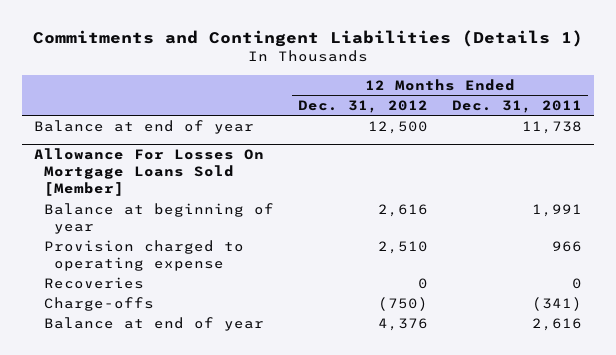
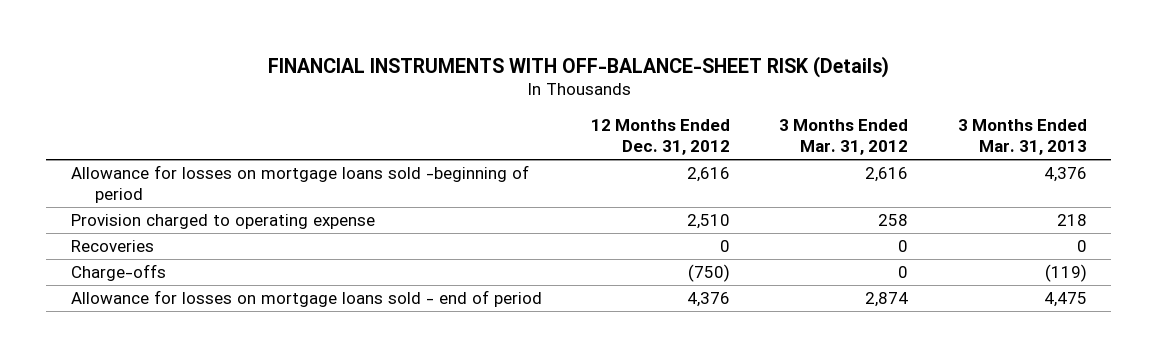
[33,30,584,48] Commitments and Contingent Liabilities (Details 1) -> [267,55,889,78] FINANCIAL INSTRUMENTS WITH OFF-BALANCE-SHEET RISK (Details)
[451,99,582,113] Dec. 31, 2011 -> none
none -> [779,119,909,156] 3 Months Ended Mar. 31, 2012
none -> [957,119,1087,156] 3 Months Ended Mar. 31, 2013
[34,119,255,134] Balance at end of year -> none
[34,148,265,197] Allowance For Losses On Mortgage Loans Sold [Member] -> none
[44,202,275,234] Balance at beginning of year -> [70,164,529,203] Allowance for losses on mortgage loans sold -beginning of period
[44,316,265,331] Balance at end of year -> [70,289,542,307] Allowance for losses on mortgage loans sold - end of period

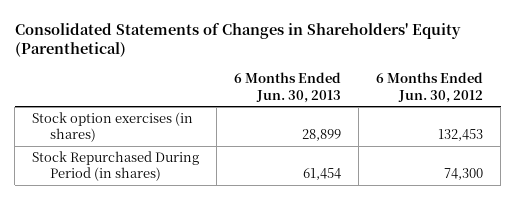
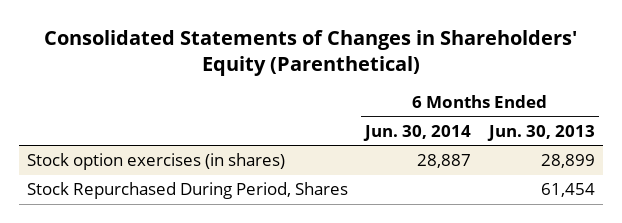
[376,72,484,103] 6 Months Ended Jun. 30, 2012 -> none
none -> [363,124,472,141] Jun. 30, 2014
[32,151,200,182] Stock Repurchased During Period (in shares) -> [27,182,349,200] Stock Repurchased During Period, Shares

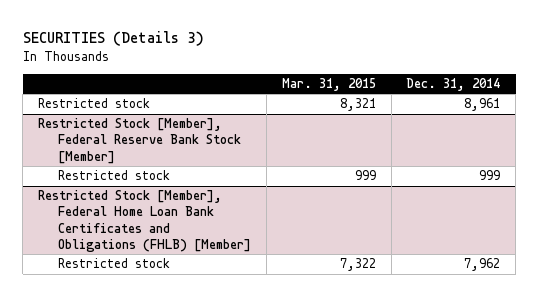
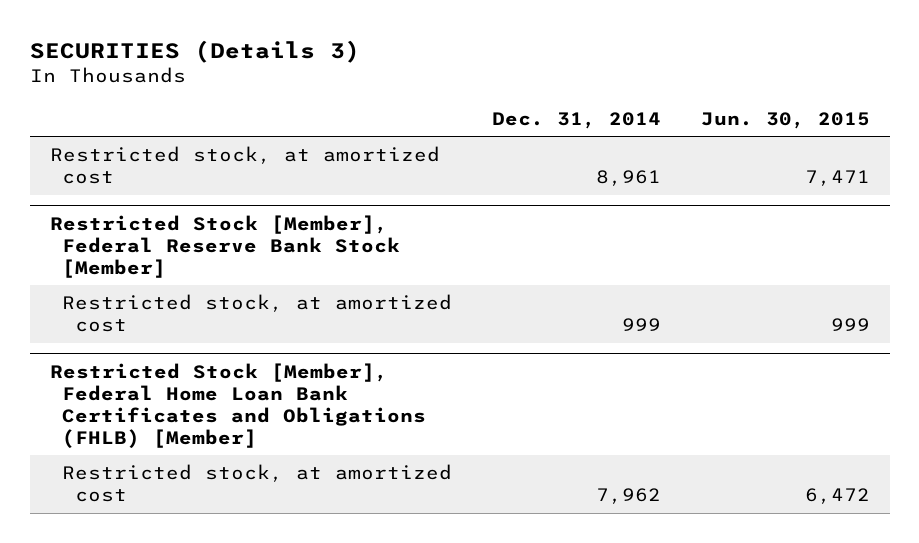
[281,77,376,91] Mar. 31, 2015 -> none
none -> [700,111,870,129] Jun. 30, 2015
[38,98,151,109] Restricted stock -> [49,146,440,185] Restricted stock, at amortized cost
[58,170,171,181] Restricted stock -> [62,294,453,333] Restricted stock, at amortized cost
[58,258,171,269] Restricted stock -> [62,464,453,503] Restricted stock, at amortized cost

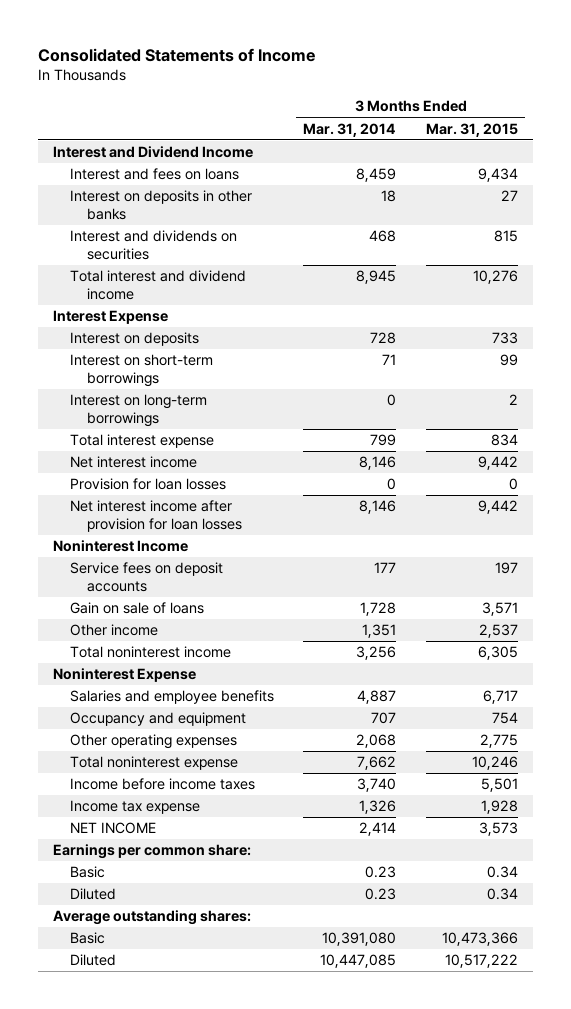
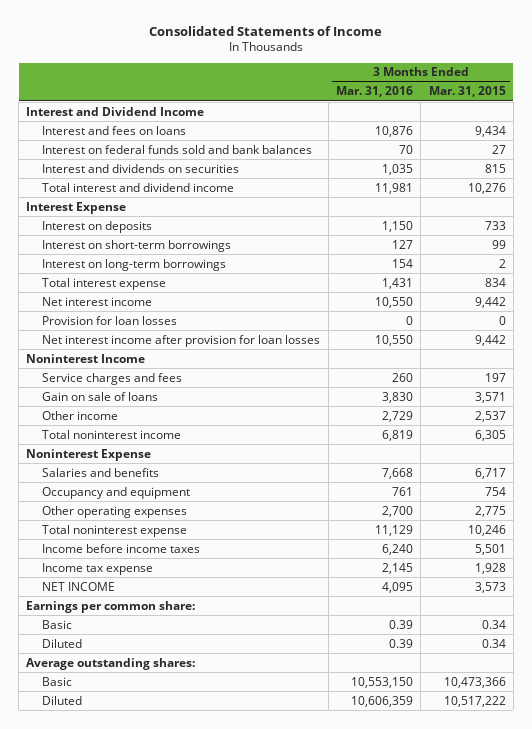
[303,122,397,137] Mar. 31, 2014 -> none
none -> [336,86,414,98] Mar. 31, 2016
[69,190,252,220] Interest on deposits in other banks -> [42,144,313,154] Interest on federal funds sold and bank balances
[69,562,223,592] Service fees on deposit accounts -> [42,372,183,385] Service charges and fees
[69,690,274,705] Salaries and employee benefits -> [42,467,160,477] Salaries and benefits

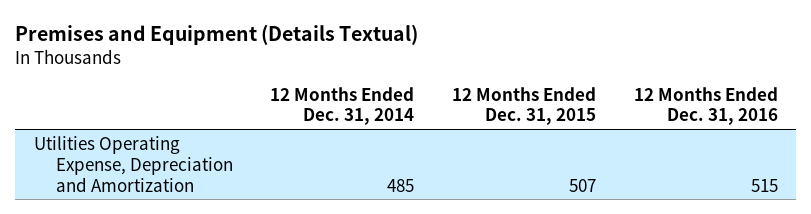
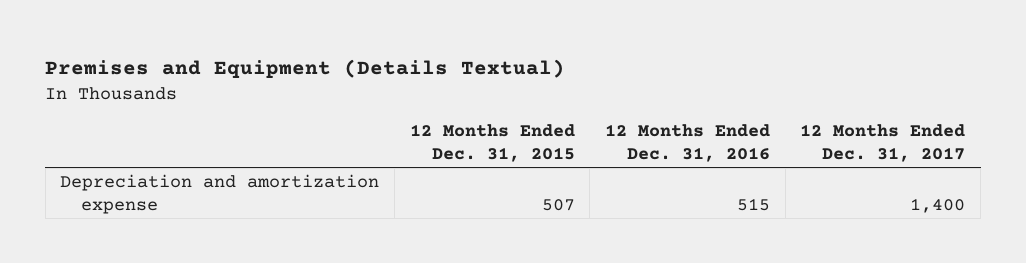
[270,86,415,126] 12 Months Ended Dec. 31, 2014 -> none
none -> [800,124,966,163] 12 Months Ended Dec. 31, 2017
[33,136,233,192] Utilities Operating Expense, Depreciation and Amortization -> [60,174,380,214] Depreciation and amortization expense

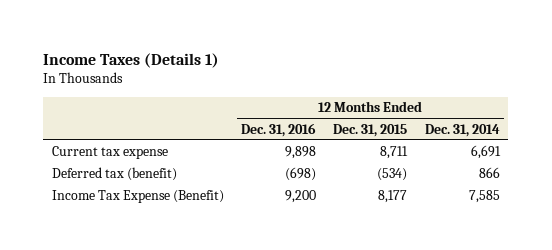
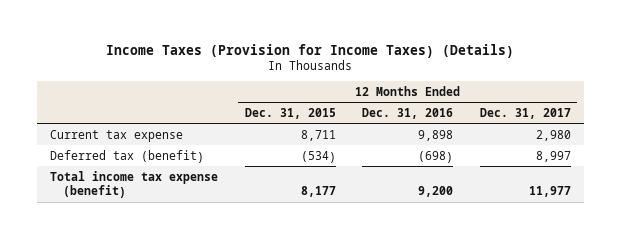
[43,52,220,68] Income Taxes (Details 1) -> [106,43,515,58] Income Taxes (Provision for Income Taxes) (Details)
[424,123,500,137] Dec. 31, 2014 -> none
none -> [479,108,571,120] Dec. 31, 2017
[52,190,225,204] Income Tax Expense (Benefit) -> [50,170,219,199] Total income tax expense (benefit)

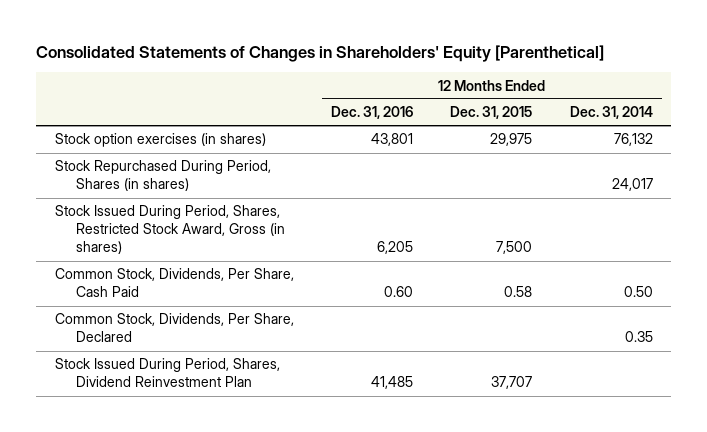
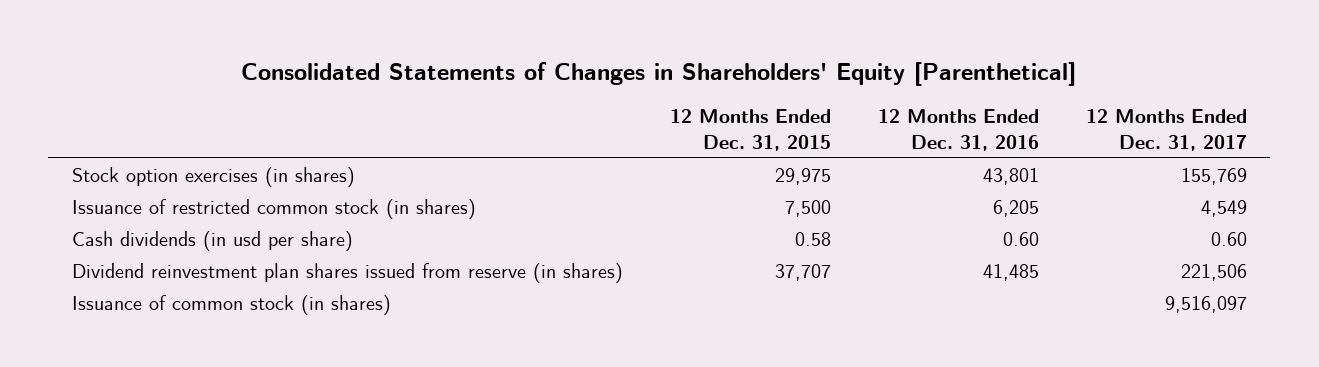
[569,106,653,120] Dec. 31, 2014 -> none
none -> [1085,109,1247,151] 12 Months Ended Dec. 31, 2017
[54,160,271,192] Stock Repurchased During Period, Shares (in shares) -> none
[54,313,294,343] Common Stock, Dividends, Per Share, Declared -> none
[54,205,285,255] Stock Issued During Period, Shares, Restricted Stock Award, Gross (in shares) -> [71,199,476,220] Issuance of restricted common stock (in shares)
[54,268,294,298] Common Stock, Dividends, Per Share, Cash Paid -> [71,231,353,252] Cash dividends (in usd per share)
[54,358,280,388] Stock Issued During Period, Shares, Dividend Reinvestment Plan -> [71,263,623,284] Dividend reinvestment plan shares issued from reserve (in shares)
none -> [71,295,391,316] Issuance of common stock (in shares)

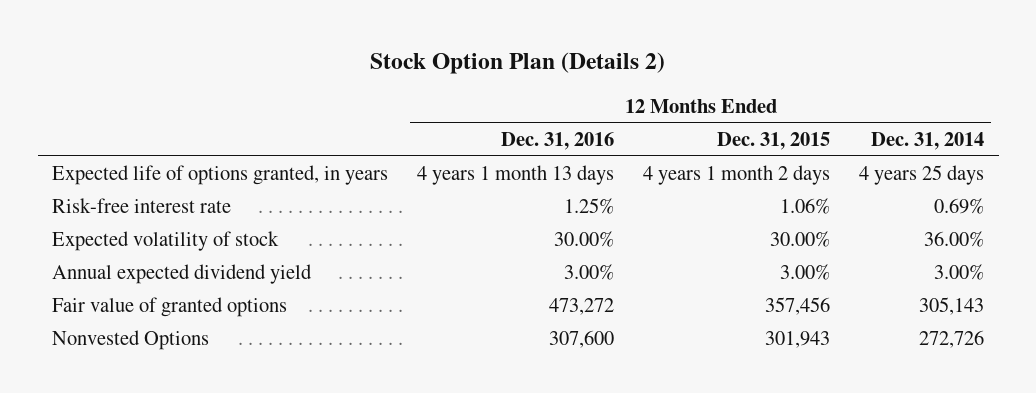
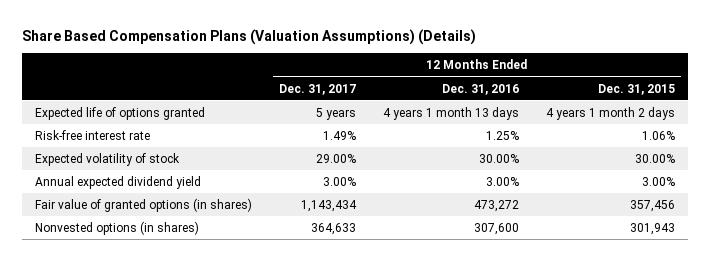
[370,52,666,75] Stock Option Plan (Details 2) -> [22,28,477,45] Share Based Compensation Plans (Valuation Assumptions) (Details)
[871,131,985,150] Dec. 31, 2014 -> none
none -> [279,83,357,95] Dec. 31, 2017
[52,165,389,186] Expected life of options granted, in years -> [35,107,206,121] Expected life of options granted
[52,297,288,318] Fair value of granted options -> [35,198,253,213] Fair value of granted options (in shares)
[52,330,210,351] Nonvested Options -> [35,221,200,236] Nonvested options (in shares)

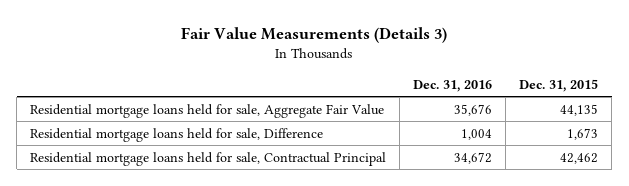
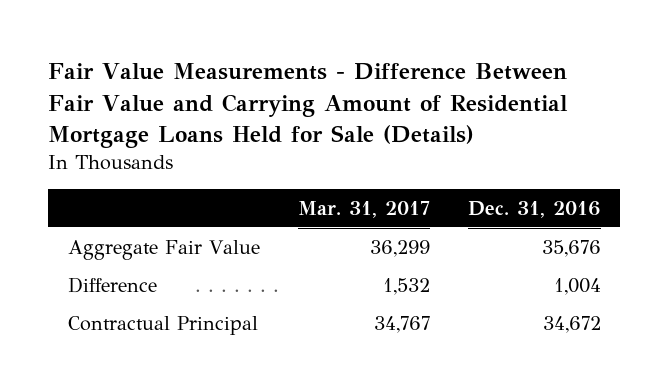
[181,27,448,44] Fair Value Measurements (Details 3) -> [48,63,569,148] Fair Value Measurements - Difference Between Fair Value and Carrying Amount of Residential Mortgage Loans Held for Sale (Details)
[519,79,599,93] Dec. 31, 2015 -> none
none -> [297,200,430,218] Mar. 31, 2017
[30,103,385,118] Residential mortgage loans held for sale, Aggregate Fair Value -> [67,239,260,260] Aggregate Fair Value
[30,127,324,142] Residential mortgage loans held for sale, Difference -> [67,276,157,293] Difference
[30,151,387,166] Residential mortgage loans held for sale, Contractual Principal -> [67,315,258,335] Contractual Principal

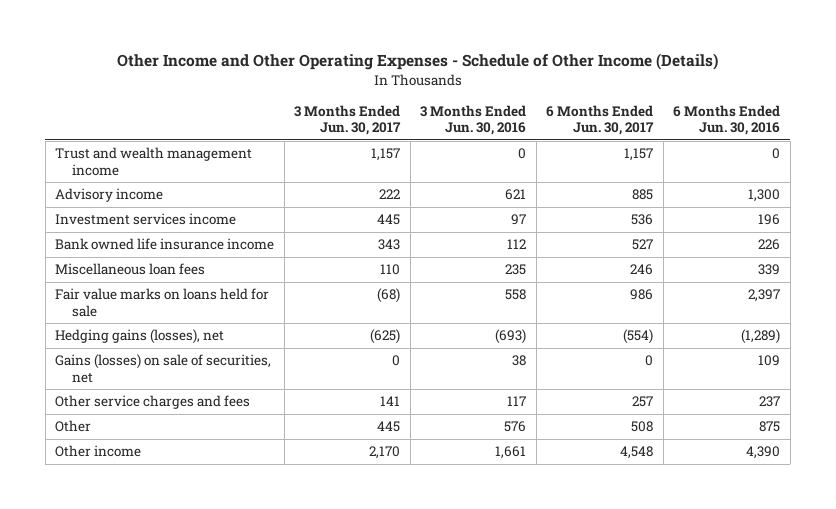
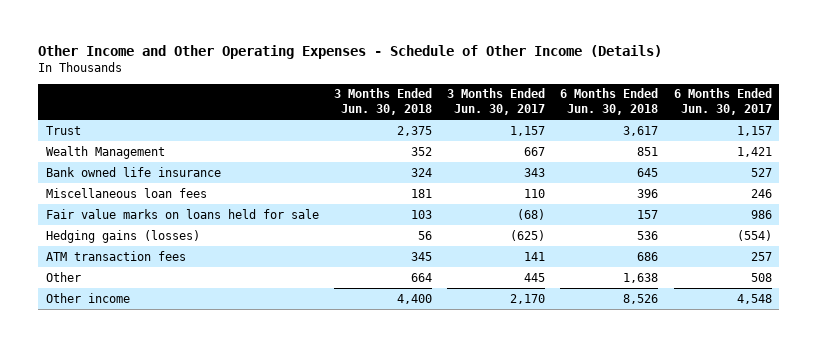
[420,104,527,136] 3 Months Ended Jun. 30, 2016 -> none
[673,104,781,136] 6 Months Ended Jun. 30, 2016 -> none
none -> [333,88,432,116] 3 Months Ended Jun. 30, 2018
none -> [560,88,659,116] 6 Months Ended Jun. 30, 2018
[55,188,164,203] Advisory income -> none
[55,213,237,226] Investment services income -> none
[55,147,253,176] Trust and wealth management income -> [45,125,81,135] Trust
none -> [45,145,165,159] Wealth Management
[55,238,275,251] Bank owned life insurance income -> [45,166,221,177] Bank owned life insurance
[55,354,272,383] Gains (losses) on sale of securities, net -> none
[55,329,225,345] Hedging gains (losses), net -> [45,229,200,243] Hedging gains (losses)
[55,395,251,410] Other service charges and fees -> [45,250,186,261] ATM transaction fees

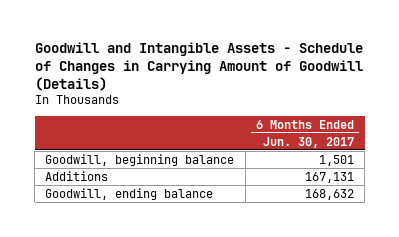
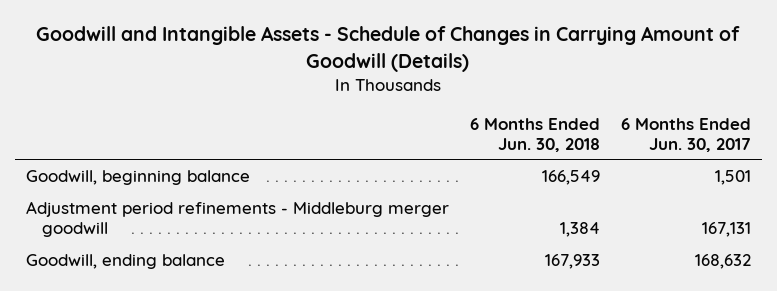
none -> [469,117,600,152] 6 Months Ended Jun. 30, 2018
[45,170,109,181] Additions -> [25,201,449,237] Adjustment period refinements - Middleburg merger goodwill

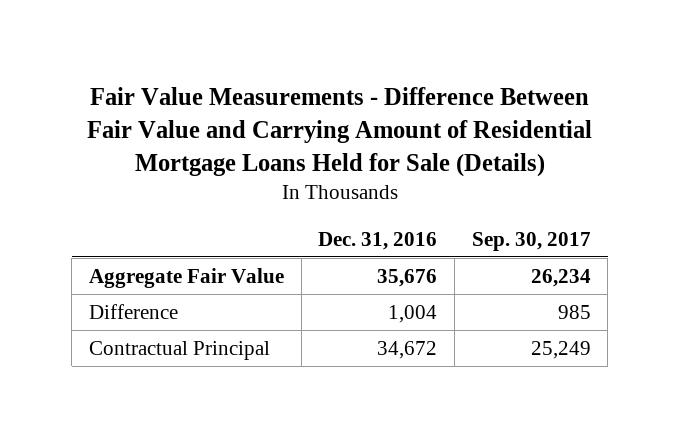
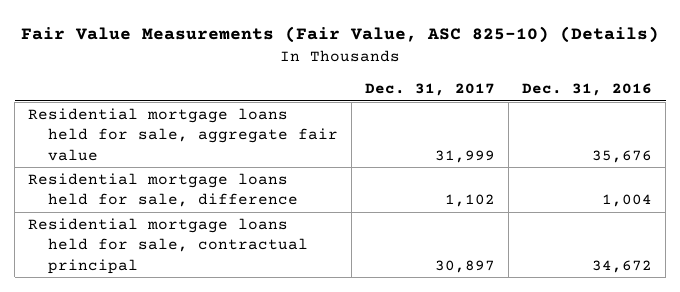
[86,86,592,177] Fair Value Measurements - Difference Between Fair Value and Carrying Amount of Residential Mortgage Loans Held for Sale (Details) -> [21,26,660,44] Fair Value Measurements (Fair Value, ASC 825-10) (Details)
[471,231,591,251] Sep. 30, 2017 -> none
none -> [364,83,495,97] Dec. 31, 2017
[88,268,284,289] Aggregate Fair Value -> [28,107,338,161] Residential mortgage loans held for sale, aggregate fair value
[88,304,178,320] Difference -> [28,172,298,208] Residential mortgage loans held for sale, difference
[88,341,270,361] Contractual Principal -> [28,217,308,274] Residential mortgage loans held for sale, contractual principal

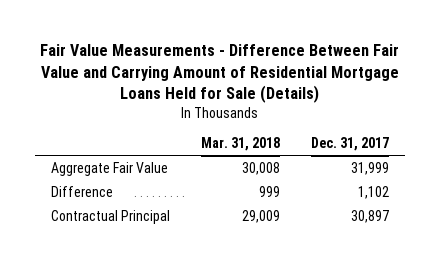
[21,26,660,44] Fair Value Measurements (Fair Value, ASC 825-10) (Details) -> [39,44,399,103] Fair Value Measurements - Difference Between Fair Value and Carrying Amount of Residential Mortgage Loans Held for Sale (Details)
[522,83,653,97] Dec. 31, 2016 -> none
none -> [200,137,280,152] Mar. 31, 2018
[28,107,338,161] Residential mortgage loans held for sale, aggregate fair value -> [50,161,168,176] Aggregate Fair Value
[28,172,298,208] Residential mortgage loans held for sale, difference -> [50,185,113,197] Difference
[28,217,308,274] Residential mortgage loans held for sale, contractual principal -> [50,209,170,224] Contractual Principal

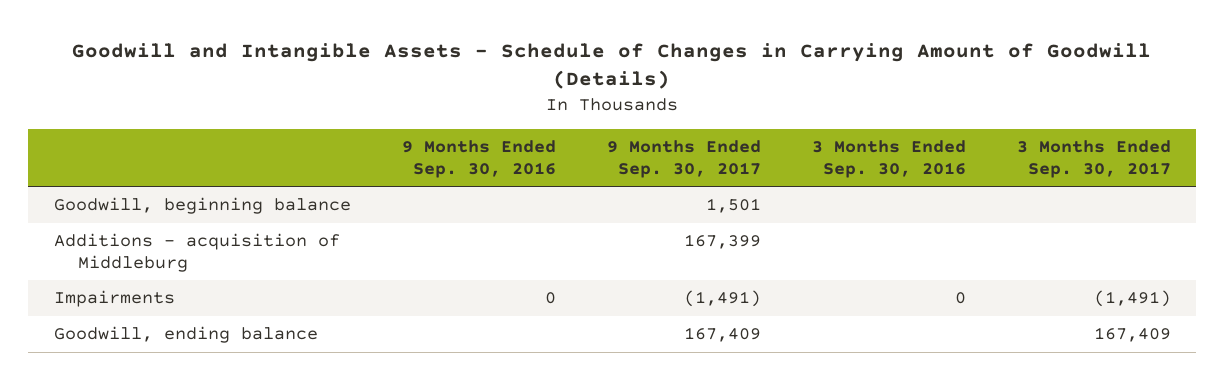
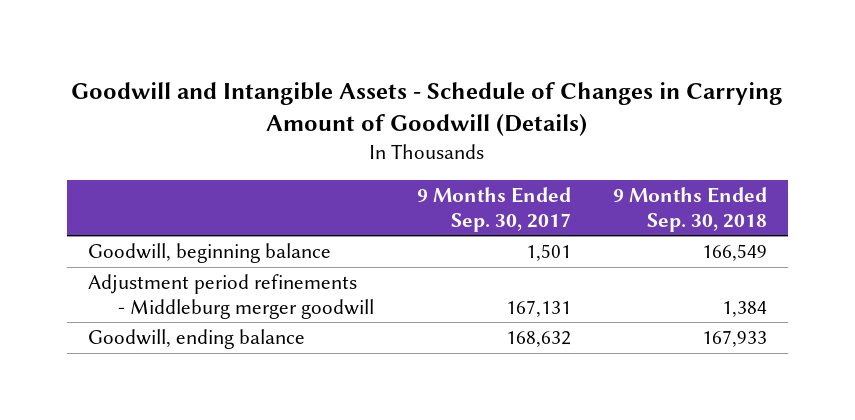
[401,140,556,178] 9 Months Ended Sep. 30, 2016 -> none
[811,140,966,178] 3 Months Ended Sep. 30, 2016 -> none
[1016,140,1171,178] 3 Months Ended Sep. 30, 2017 -> none
none -> [612,187,767,232] 9 Months Ended Sep. 30, 2018
[53,233,340,272] Additions - acquisition of Middleburg -> none
[53,290,175,308] Impairments -> none
none -> [87,274,375,319] Adjustment period refinements - Middleburg merger goodwill
[683,327,761,343] 167,409 -> [505,331,571,348] 168,632

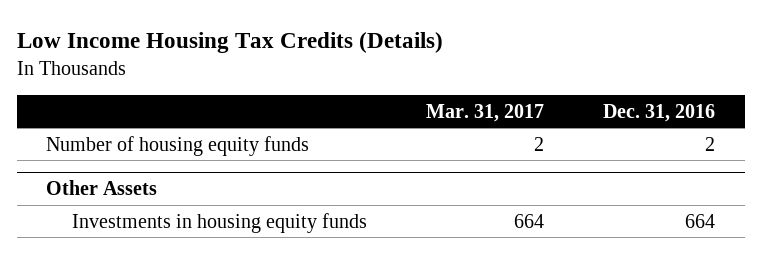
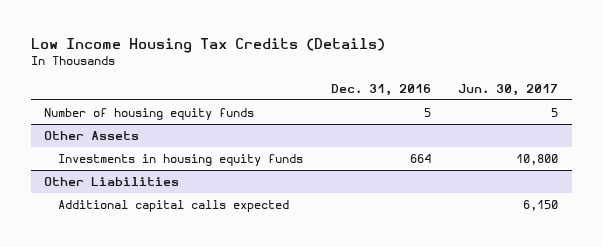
[425,103,544,122] Mar. 31, 2017 -> none
none -> [458,83,559,96] Jun. 30, 2017
[705,136,716,151] 2 -> [423,107,431,117] 5
none -> [44,176,180,186] Other Liabilities
none -> [58,199,290,212] Additional capital calls expected

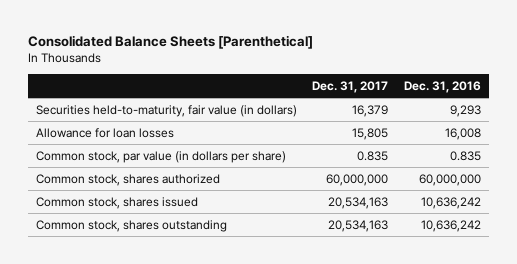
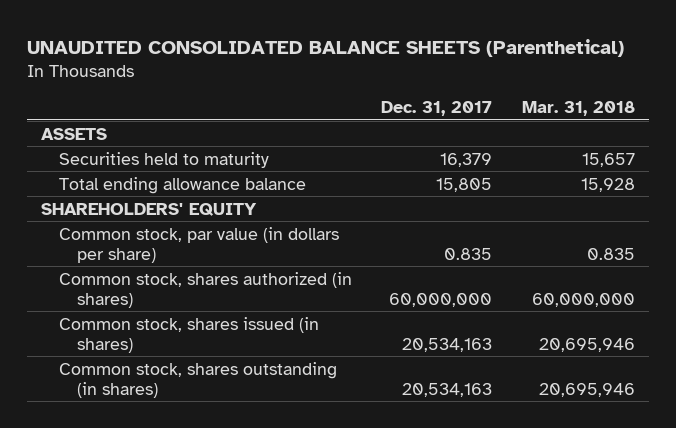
[27,35,313,50] Consolidated Balance Sheets [Parenthetical] -> [26,38,624,57] UNAUDITED CONSOLIDATED BALANCE SHEETS (Parenthetical)
[404,80,482,93] Dec. 31, 2016 -> none
none -> [521,101,635,117] Mar. 31, 2018
none -> [41,127,108,140] ASSETS
[35,104,297,117] Securities held-to-maturity, fair value (in dollars) -> [59,151,270,168] Securities held to maturity
[35,127,174,138] Allowance for loan losses -> [59,176,307,194] Total ending allowance balance
none -> [41,202,258,216] SHAREHOLDERS' EQUITY
[35,173,220,186] Common stock, shares authorized -> [59,271,353,308] Common stock, shares authorized (in shares)
[35,196,198,209] Common stock, shares issued -> [59,316,320,353] Common stock, shares issued (in shares)
[35,219,227,232] Common stock, shares outstanding -> [59,361,338,398] Common stock, shares outstanding (in shares)

